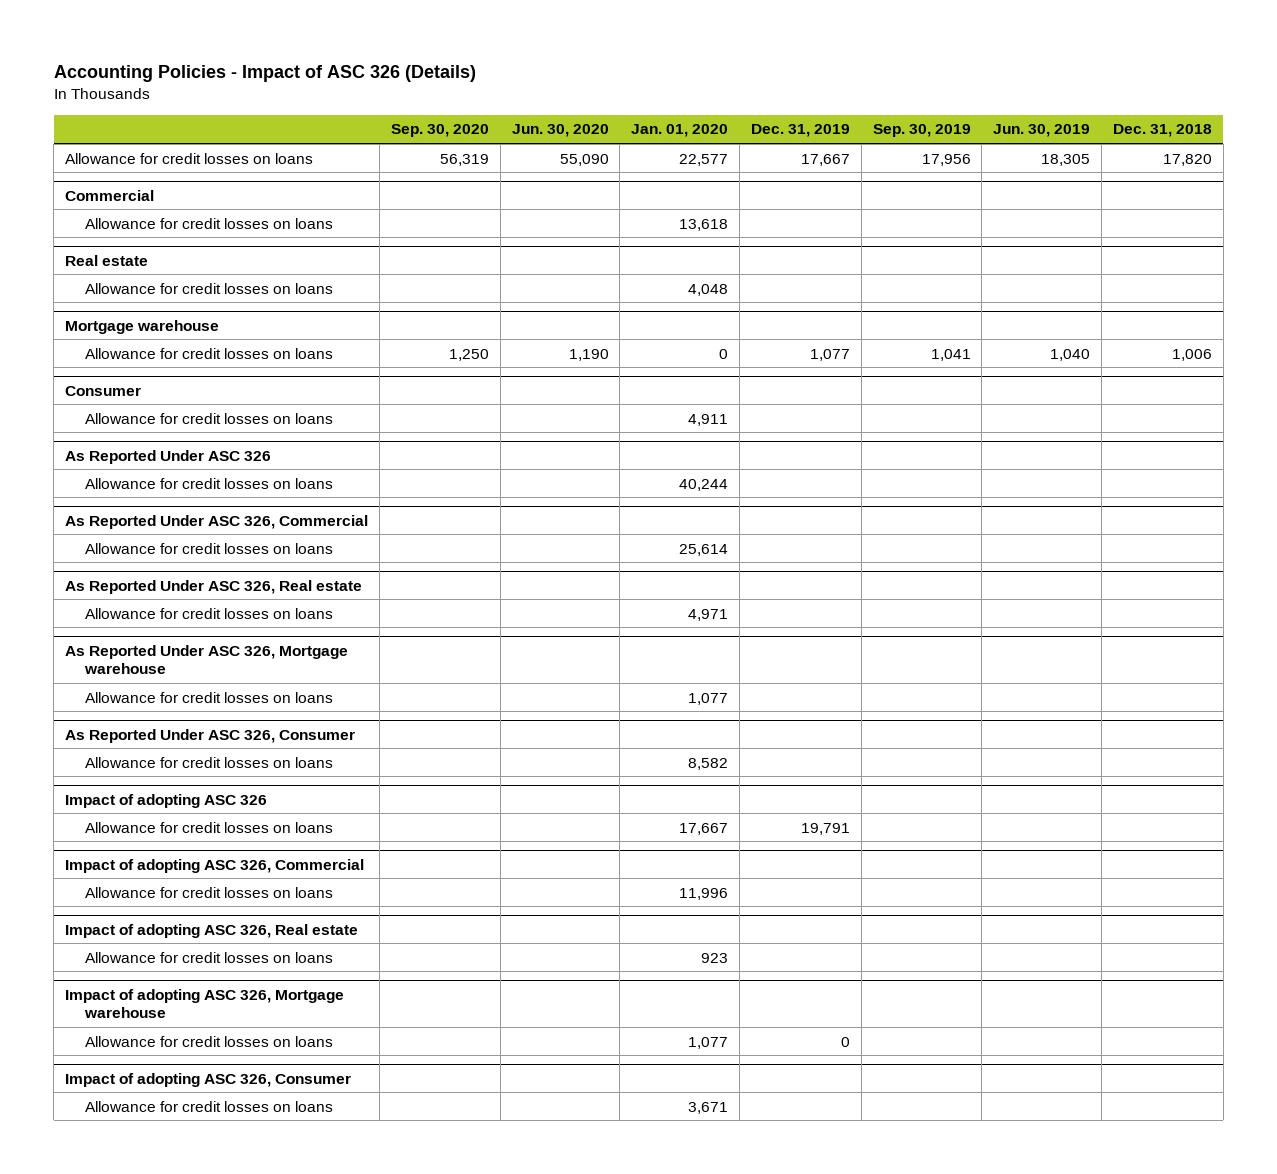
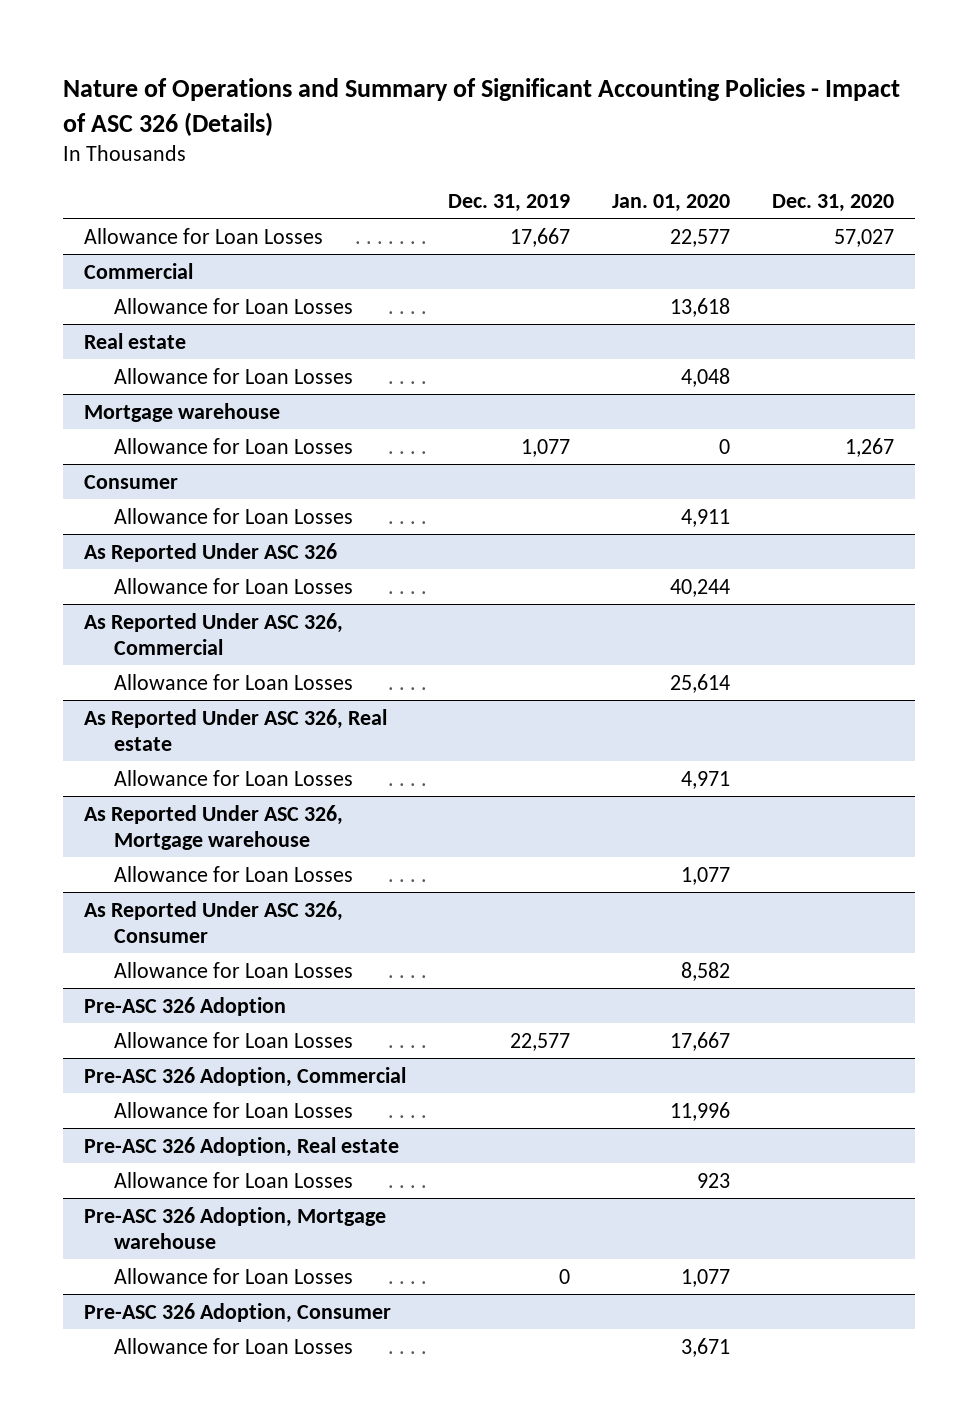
[53,65,476,83] Accounting Policies - Impact of ASC 326 (Details) -> [63,78,901,136] Nature of Operations and Summary of Significant Accounting Policies - Impact of ASC 326 (Details)
[390,124,489,138] Sep. 30, 2020 -> none
[511,124,609,138] Jun. 30, 2020 -> none
[872,124,971,138] Sep. 30, 2019 -> none
[993,124,1091,138] Jun. 30, 2019 -> none
[1113,124,1213,138] Dec. 31, 2018 -> none
none -> [772,193,895,212] Dec. 31, 2020
[65,152,314,164] Allowance for credit losses on loans -> [84,227,324,244] Allowance for Loan Losses
[85,217,334,229] Allowance for credit losses on loans -> [114,297,354,314] Allowance for Loan Losses
[85,282,334,294] Allowance for credit losses on loans -> [114,367,354,384] Allowance for Loan Losses
[85,347,334,359] Allowance for credit losses on loans -> [114,437,354,454] Allowance for Loan Losses
[85,412,334,424] Allowance for credit losses on loans -> [114,507,354,524] Allowance for Loan Losses
[85,477,334,489] Allowance for credit losses on loans -> [114,577,354,594] Allowance for Loan Losses
[85,542,334,554] Allowance for credit losses on loans -> [114,673,354,690] Allowance for Loan Losses
[85,607,334,619] Allowance for credit losses on loans -> [114,769,354,786] Allowance for Loan Losses
[85,691,334,703] Allowance for credit losses on loans -> [114,865,354,882] Allowance for Loan Losses
[65,858,365,873] Impact of adopting ASC 326, Commercial -> none
[65,923,359,938] Impact of adopting ASC 326, Real estate -> none
[65,988,345,1018] Impact of adopting ASC 326, Mortgage warehouse -> none
[65,1072,352,1087] Impact of adopting ASC 326, Consumer -> none
[85,756,334,768] Allowance for credit losses on loans -> [114,961,354,978] Allowance for Loan Losses
[65,793,268,808] Impact of adopting ASC 326 -> [84,996,287,1016] Pre-ASC 326 Adoption
[85,821,334,833] Allowance for credit losses on loans -> [114,1031,354,1048] Allowance for Loan Losses
[800,822,850,835] 19,791 -> [510,1032,571,1051] 22,577
none -> [84,1066,407,1087] Pre-ASC 326 Adoption, Commercial
[85,886,334,898] Allowance for credit losses on loans -> [114,1101,354,1118] Allowance for Loan Losses
none -> [84,1136,400,1157] Pre-ASC 326 Adoption, Real estate
[85,951,334,963] Allowance for credit losses on loans -> [114,1171,354,1188] Allowance for Loan Losses
none -> [84,1206,387,1249] Pre-ASC 326 Adoption, Mortgage warehouse
[85,1035,334,1047] Allowance for credit losses on loans -> [114,1267,354,1284] Allowance for Loan Losses
none -> [84,1302,392,1323] Pre-ASC 326 Adoption, Consumer
[85,1100,334,1112] Allowance for credit losses on loans -> [114,1337,354,1354] Allowance for Loan Losses

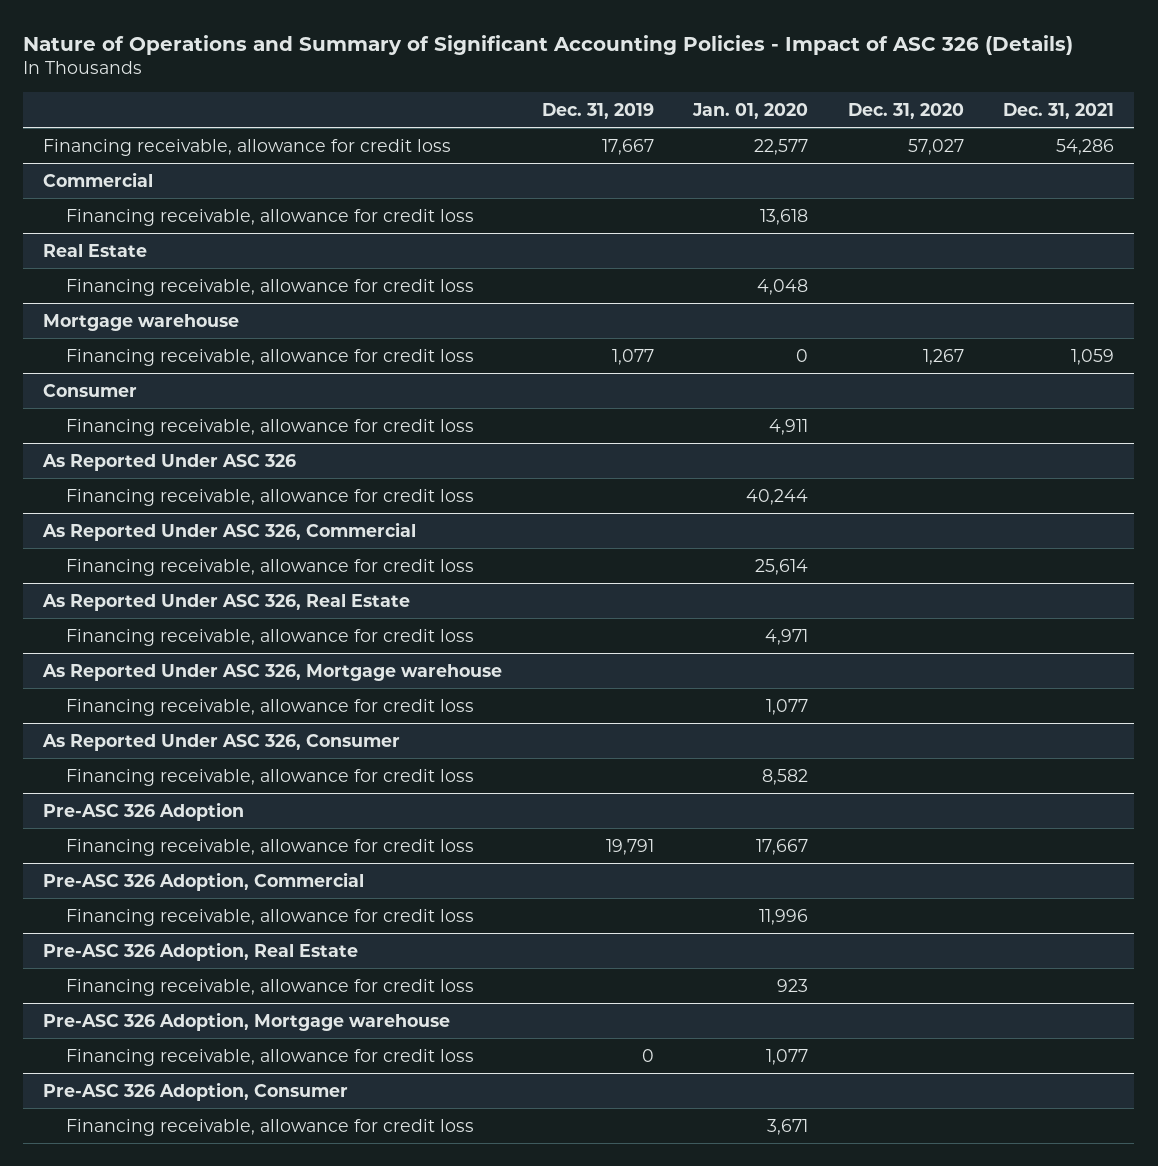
none -> [1003,102,1115,119] Dec. 31, 2021
[84,227,324,244] Allowance for Loan Losses -> [43,138,452,156] Financing receivable, allowance for credit loss
[114,297,354,314] Allowance for Loan Losses -> [65,208,474,226] Financing receivable, allowance for credit loss
[84,332,187,349] Real estate -> [43,243,148,257] Real Estate
[114,367,354,384] Allowance for Loan Losses -> [65,278,474,296] Financing receivable, allowance for credit loss
[114,437,354,454] Allowance for Loan Losses -> [65,348,474,366] Financing receivable, allowance for credit loss
[114,507,354,524] Allowance for Loan Losses -> [65,418,474,436] Financing receivable, allowance for credit loss
[114,577,354,594] Allowance for Loan Losses -> [65,488,474,506] Financing receivable, allowance for credit loss
[114,673,354,690] Allowance for Loan Losses -> [65,558,474,576] Financing receivable, allowance for credit loss
[84,708,388,751] As Reported Under ASC 326, Real estate -> [42,593,411,611] As Reported Under ASC 326, Real Estate
[114,769,354,786] Allowance for Loan Losses -> [65,628,474,646] Financing receivable, allowance for credit loss
[114,865,354,882] Allowance for Loan Losses -> [65,698,474,716] Financing receivable, allowance for credit loss
[114,961,354,978] Allowance for Loan Losses -> [65,768,474,786] Financing receivable, allowance for credit loss
[114,1031,354,1048] Allowance for Loan Losses -> [65,838,474,856] Financing receivable, allowance for credit loss
[510,1032,571,1051] 22,577 -> [605,838,654,855] 19,791
[114,1101,354,1118] Allowance for Loan Losses -> [65,908,474,926] Financing receivable, allowance for credit loss
[84,1136,400,1157] Pre-ASC 326 Adoption, Real estate -> [43,941,359,961] Pre-ASC 326 Adoption, Real Estate
[114,1171,354,1188] Allowance for Loan Losses -> [65,978,474,996] Financing receivable, allowance for credit loss
[114,1267,354,1284] Allowance for Loan Losses -> [65,1048,474,1066] Financing receivable, allowance for credit loss
[114,1337,354,1354] Allowance for Loan Losses -> [65,1118,474,1136] Financing receivable, allowance for credit loss

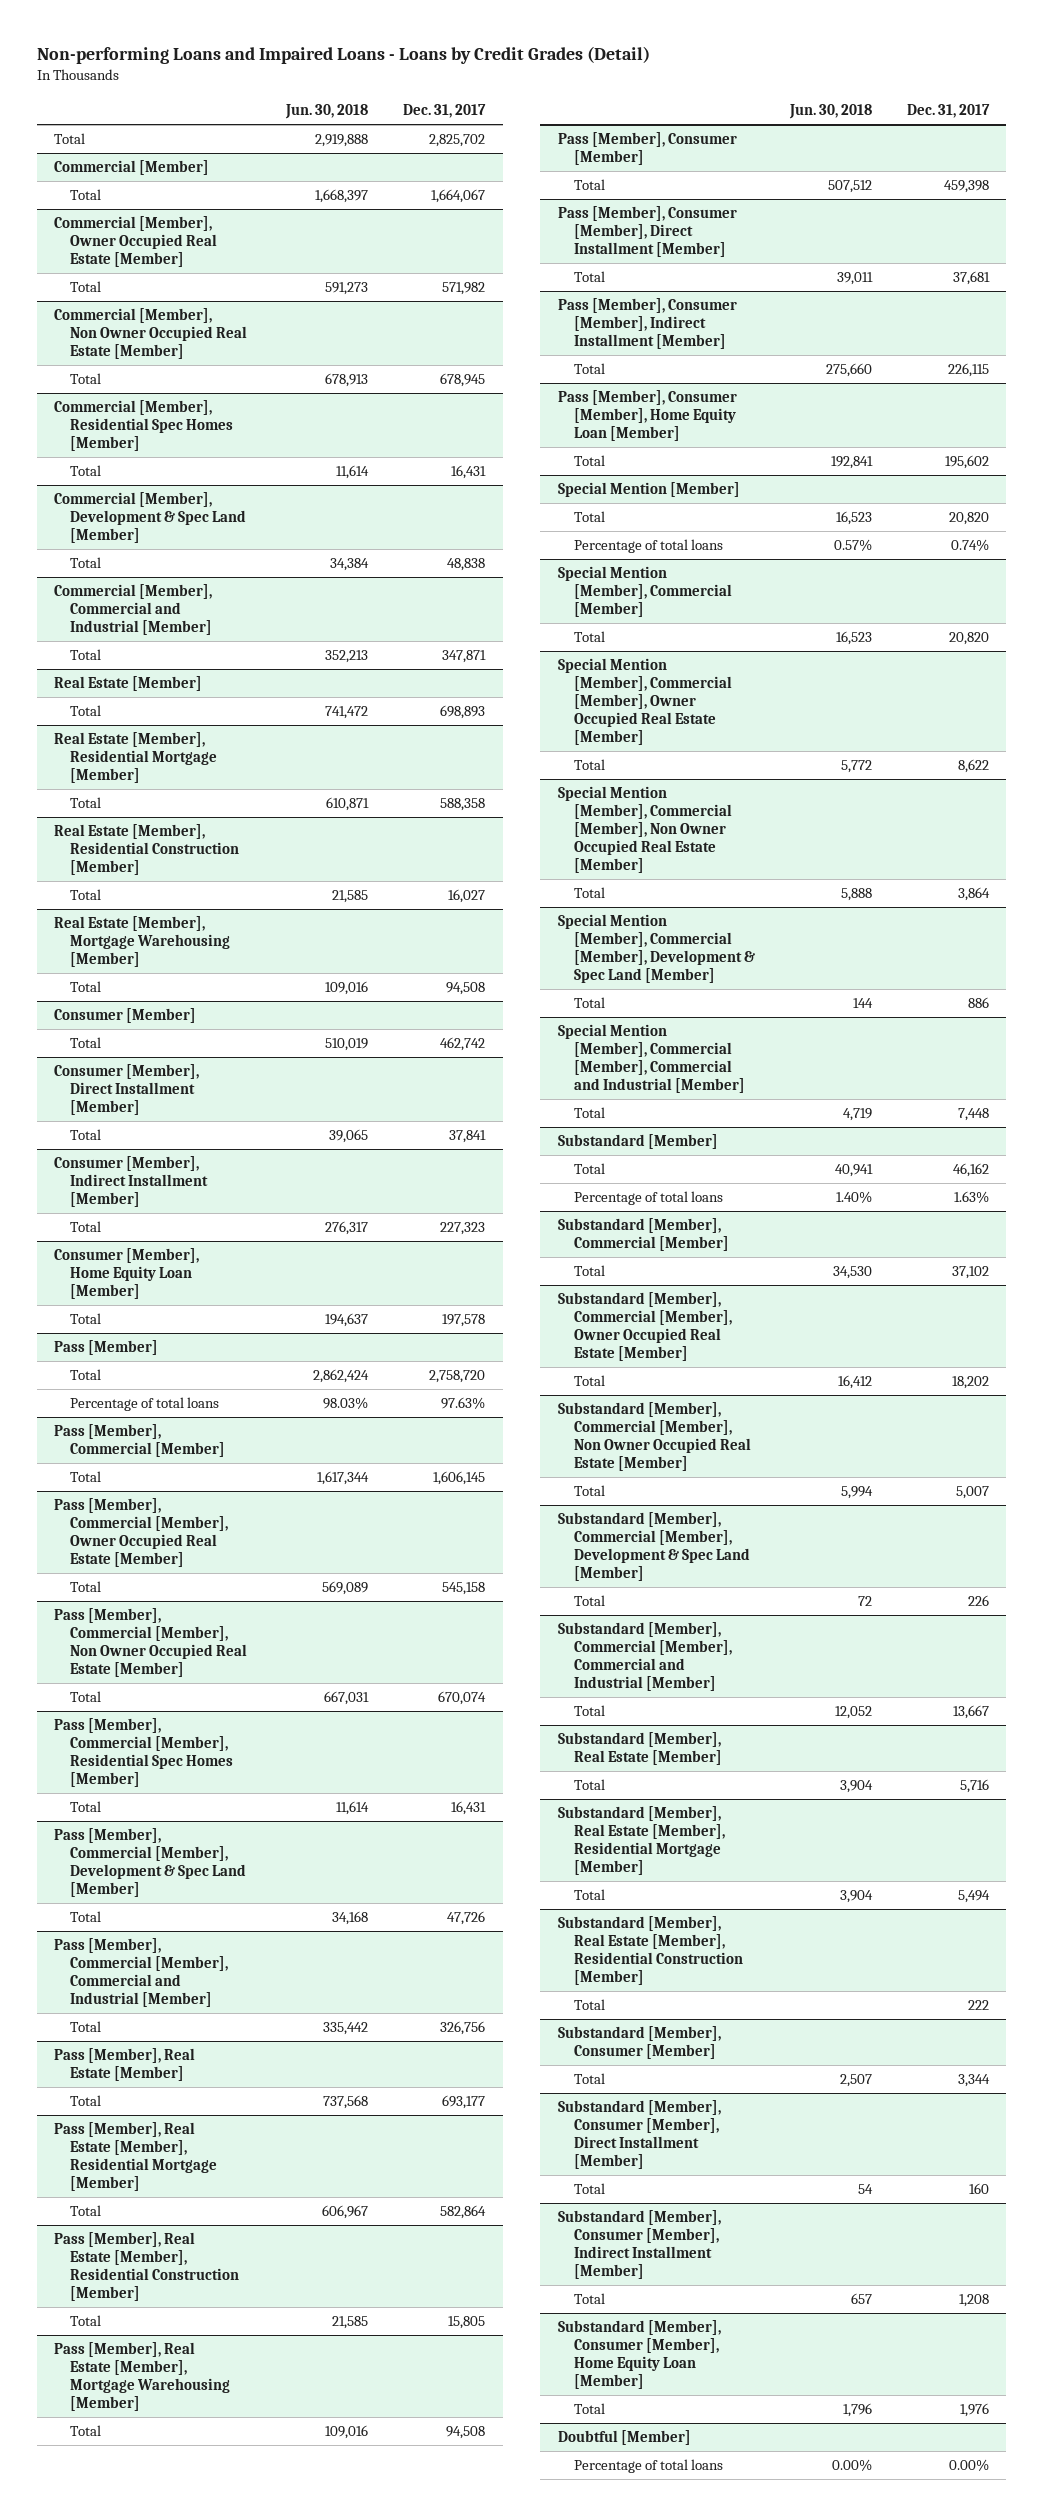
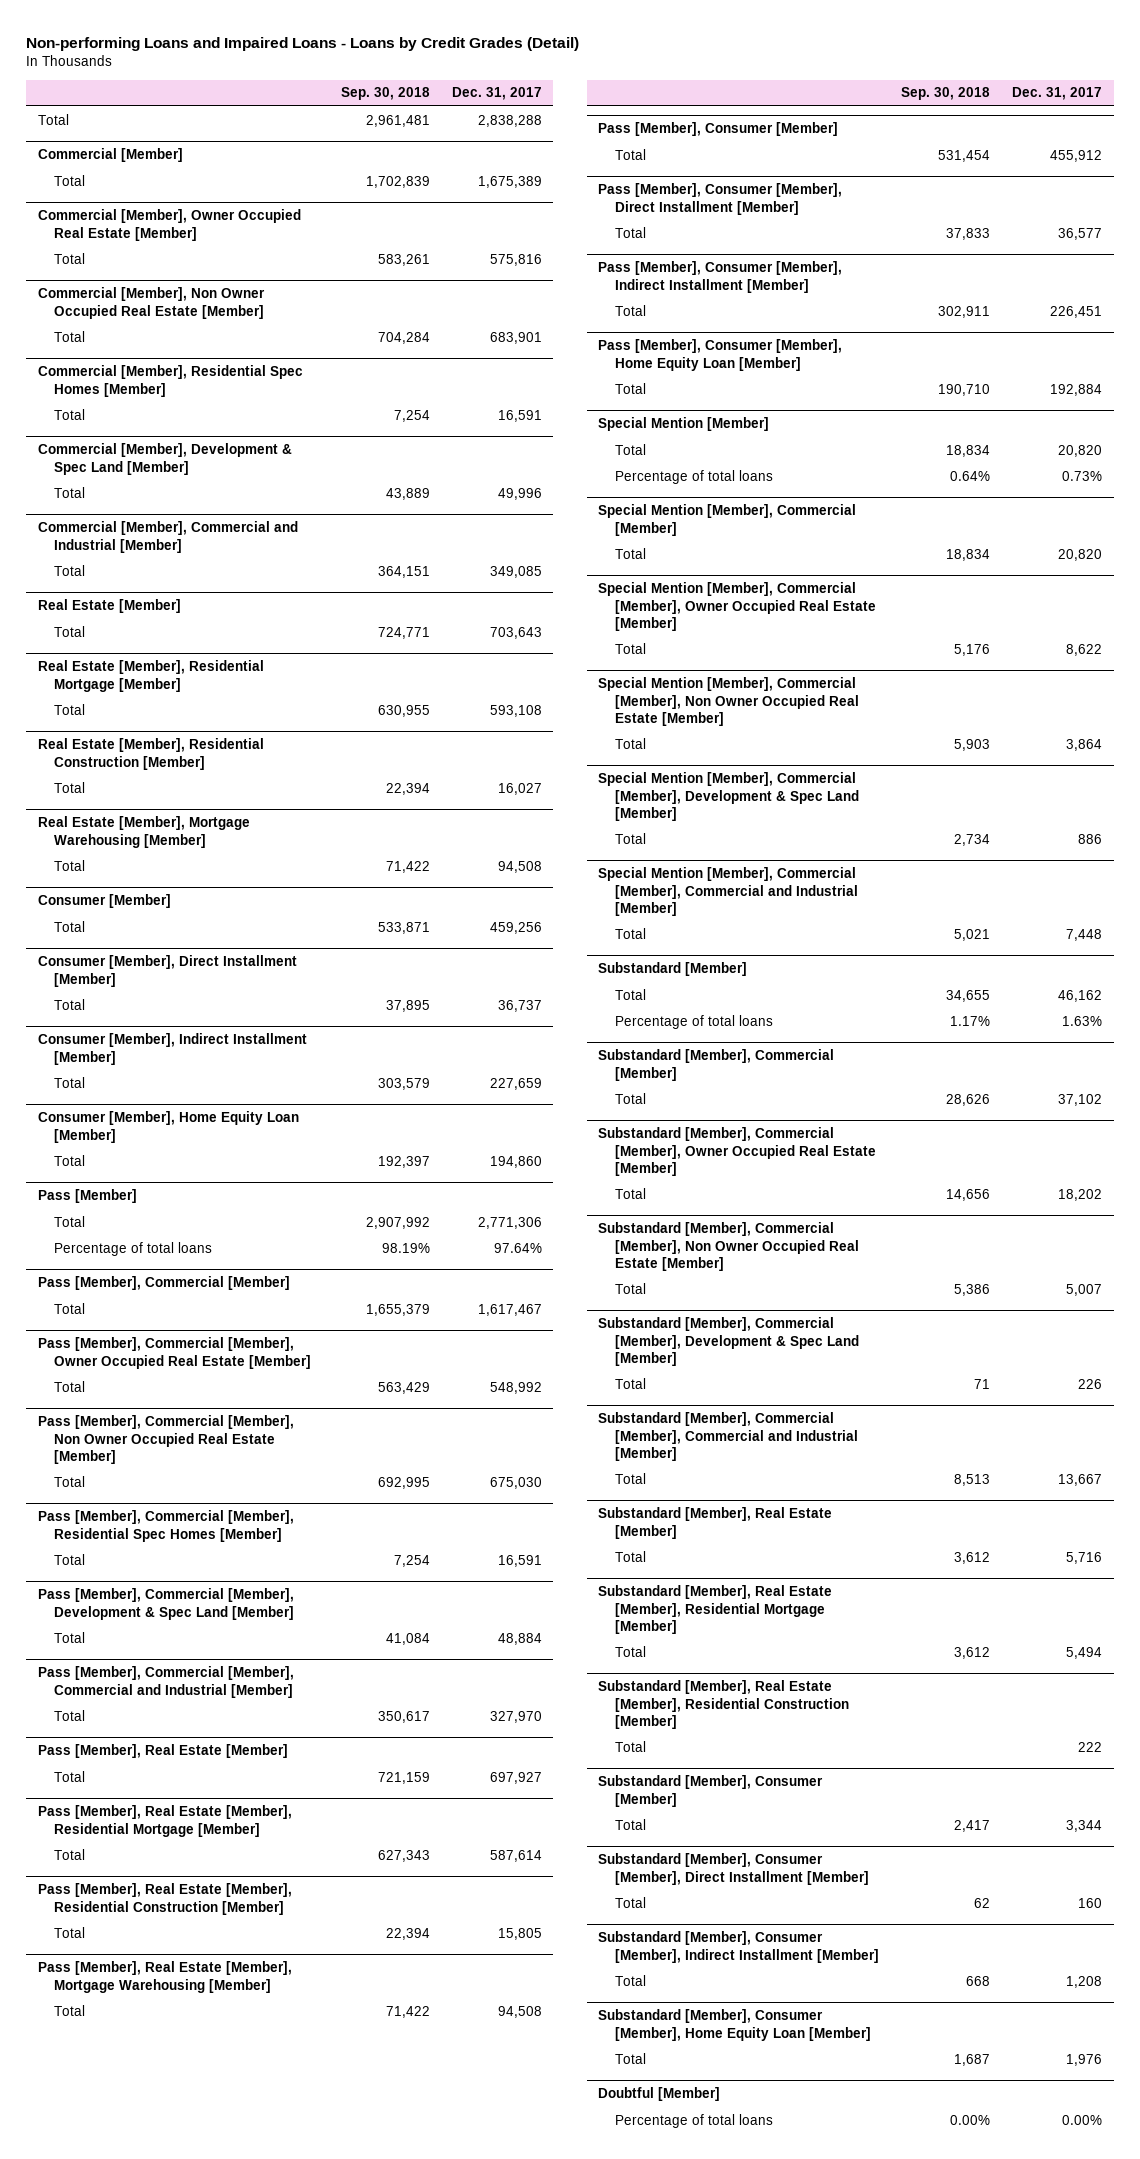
[284,103,368,119] Jun. 30, 2018 -> none
none -> [340,87,430,101] Sep. 30, 2018
[428,134,485,148] 2,825,702 -> [477,114,542,127] 2,838,288
[430,189,485,204] 1,664,067 -> [477,175,542,188] 1,675,389
[441,282,485,296] 571,982 -> [489,253,542,266] 575,816
[439,373,485,388] 678,945 -> [489,331,542,344] 683,901
[450,465,486,480] 16,431 -> [497,409,542,422] 16,591
[446,558,485,572] 48,838 -> [497,487,542,500] 49,996
[441,650,486,664] 347,871 -> [489,565,542,578] 349,085
[439,705,485,720] 698,893 -> [489,626,542,639] 703,643
[439,798,485,812] 588,358 -> [489,704,542,717] 593,108
[439,1037,485,1052] 462,742 -> [489,921,542,934] 459,256
[448,1130,486,1144] 37,841 -> [497,999,542,1012] 36,737
[439,1222,485,1236] 227,323 -> [489,1077,542,1090] 227,659
[441,1314,485,1328] 197,578 -> [489,1155,542,1168] 194,860
[428,1370,485,1384] 2,758,720 -> [477,1216,542,1229] 2,771,306
[440,1397,485,1410] 97.63% -> [493,1242,542,1253] 97.64%
[432,1471,485,1486] 1,606,145 -> [477,1303,542,1316] 1,617,467
[441,1582,485,1596] 545,158 -> [489,1381,542,1394] 548,992
[437,1691,486,1706] 670,074 -> [489,1476,542,1489] 675,030
[450,1801,486,1816] 16,431 -> [497,1554,542,1567] 16,591
[446,1911,485,1926] 47,726 -> [497,1632,542,1645] 48,884
[439,2021,485,2036] 326,756 -> [489,1710,542,1723] 327,970
[441,2095,485,2110] 693,177 -> [489,1771,542,1784] 697,927
[439,2205,486,2220] 582,864 -> [489,1849,542,1862] 587,614
[943,180,989,194] 459,398 -> [1050,149,1103,162] 455,912
[952,271,990,286] 37,681 -> [1058,227,1103,240] 36,577
[947,363,989,378] 226,115 -> [1050,305,1103,318] 226,451
[944,455,989,470] 195,602 -> [1050,383,1103,396] 192,884
[950,539,989,552] 0.74% -> [1062,470,1103,481] 0.73%

